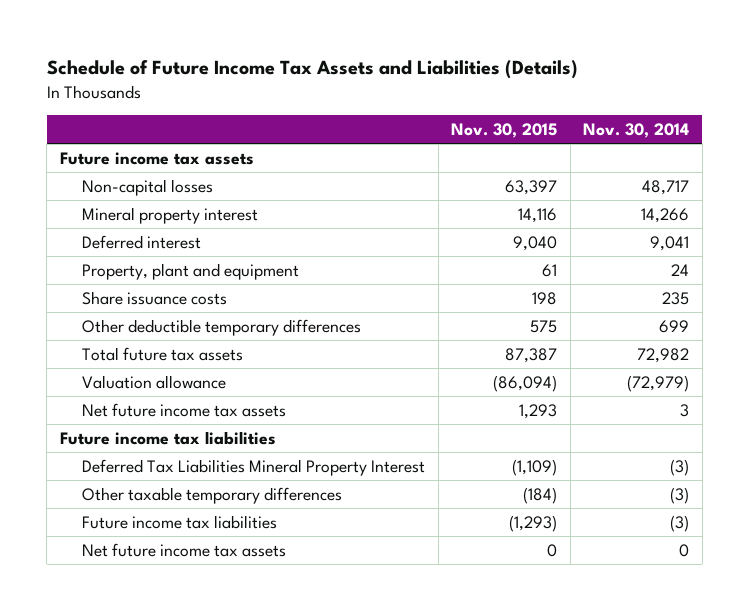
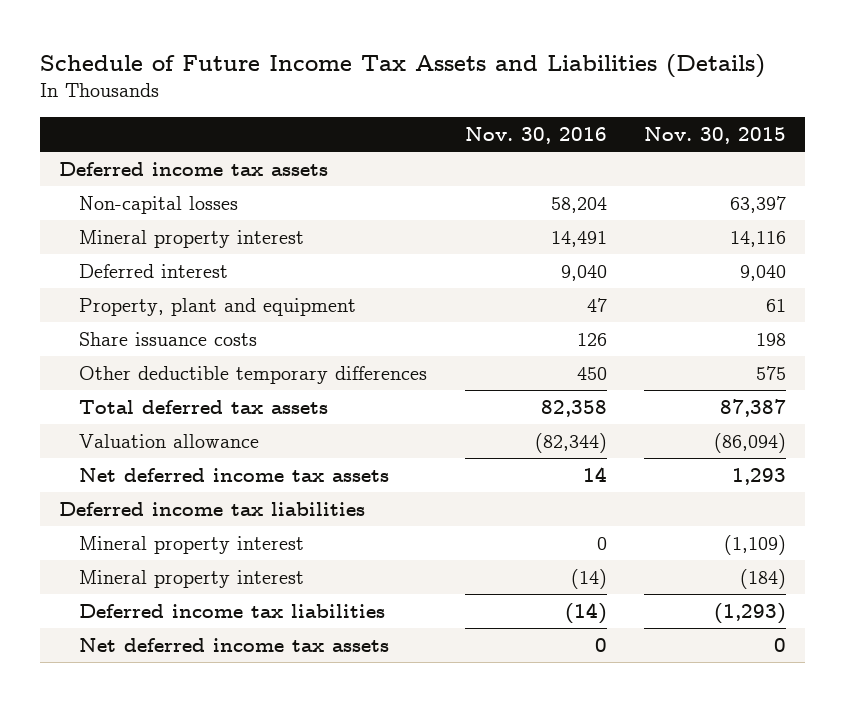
[583,122,690,138] Nov. 30, 2014 -> none
none -> [464,126,607,144] Nov. 30, 2016
[59,151,254,165] Future income tax assets -> [58,161,328,176] Deferred income tax assets
[82,346,244,361] Total future tax assets -> [78,399,328,414] Total deferred tax assets
[82,402,287,417] Net future income tax assets -> [78,467,389,482] Net deferred income tax assets
[59,430,276,445] Future income tax liabilities -> [58,501,365,516] Deferred income tax liabilities
[82,458,426,476] Deferred Tax Liabilities Mineral Property Interest -> [78,535,304,554] Mineral property interest
[82,486,343,504] Other taxable temporary differences -> [78,569,304,588] Mineral property interest
[82,514,278,529] Future income tax liabilities -> [78,603,385,618] Deferred income tax liabilities
[82,542,287,557] Net future income tax assets -> [78,637,389,652] Net deferred income tax assets

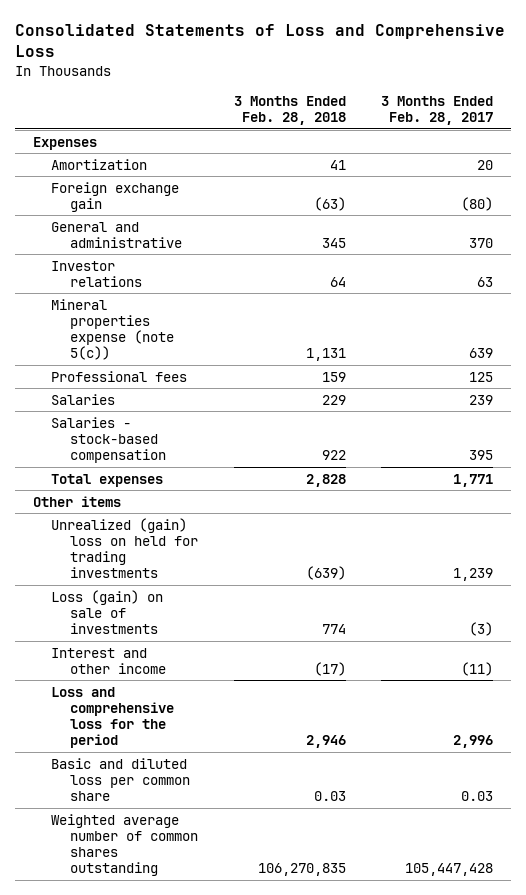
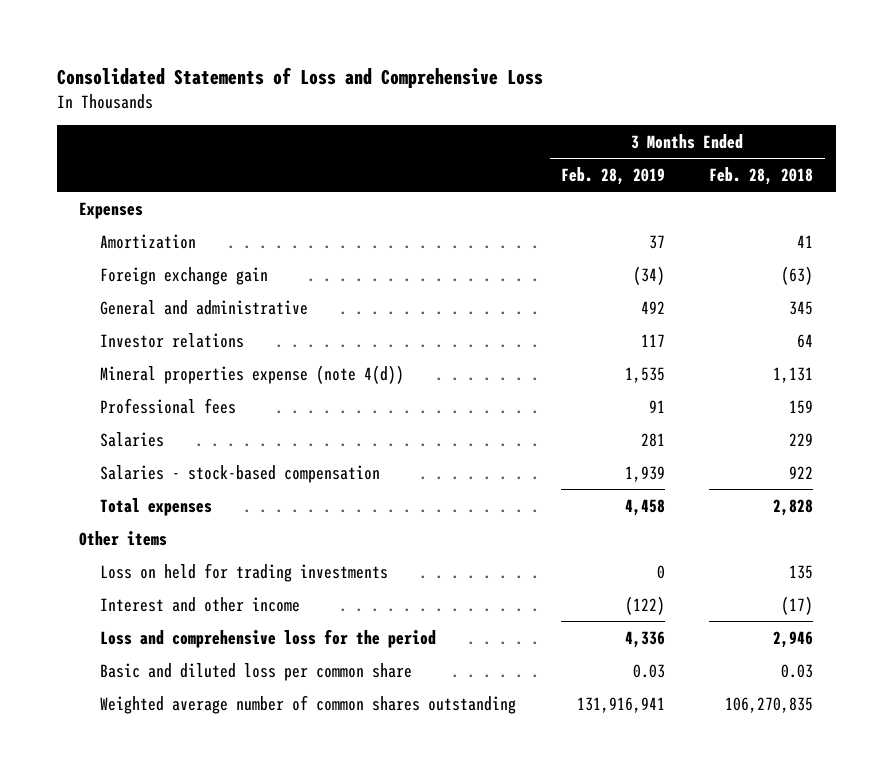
[381,96,494,126] 3 Months Ended Feb. 28, 2017 -> none
none -> [560,166,665,185] Feb. 28, 2019
[51,298,175,361] Mineral properties expense (note 5(c)) -> [100,364,405,384] Mineral properties expense (note 4(d))
[51,589,164,634] Loss (gain) on sale of investments -> none
[51,517,199,579] Unrealized (gain) loss on held for trading investments -> [100,562,389,582] Loss on held for trading investments
[305,566,346,581] (639) -> [789,564,814,579] 135

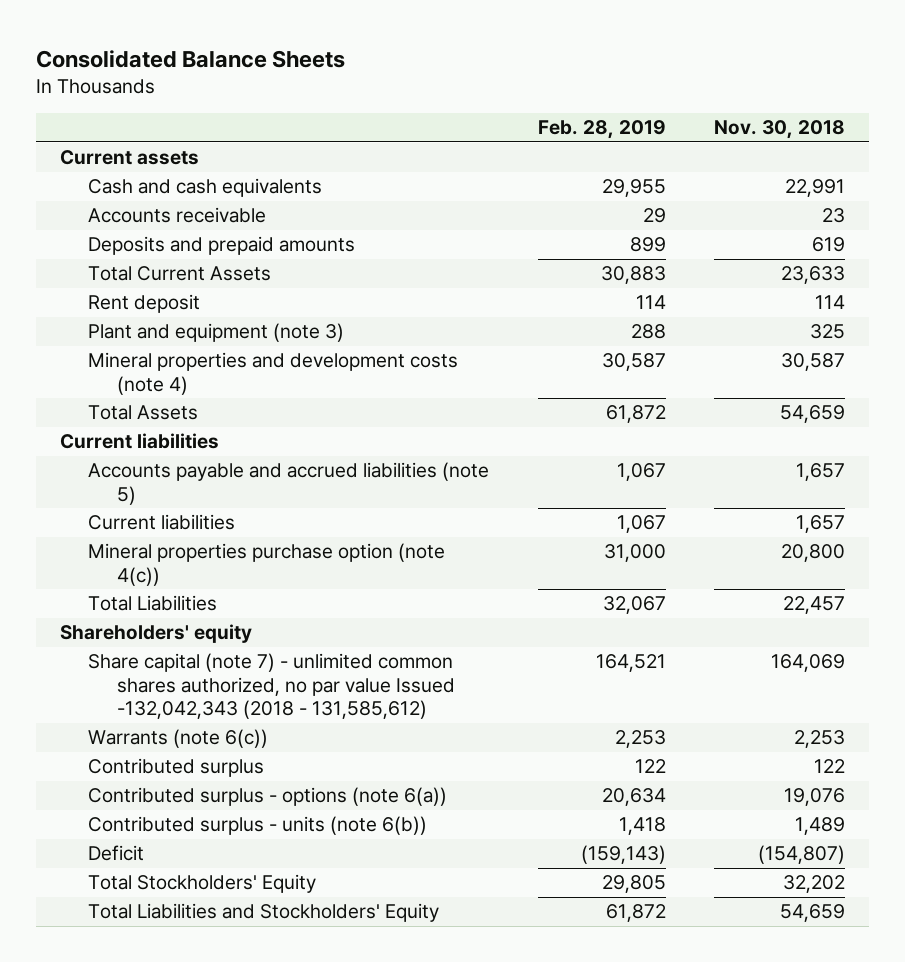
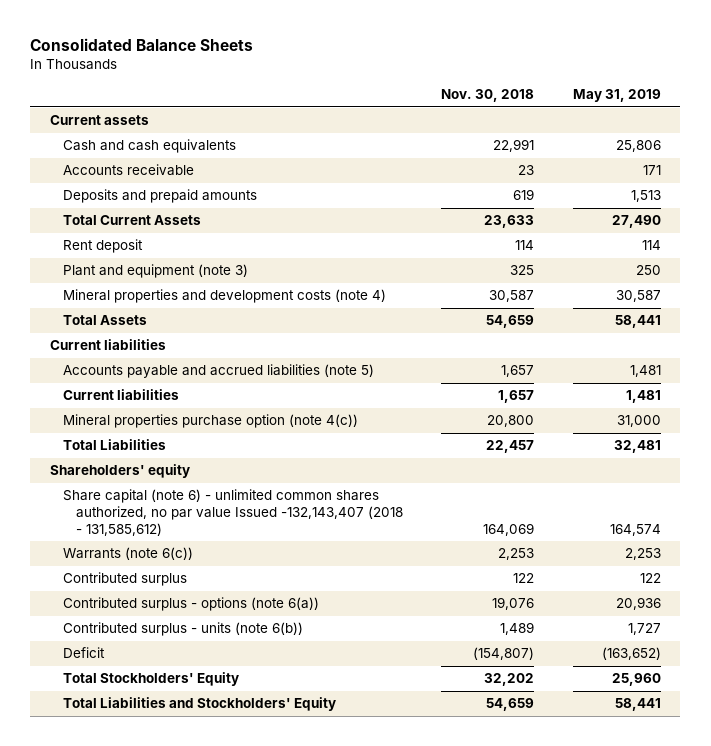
[537,120,666,140] Feb. 28, 2019 -> none
none -> [572,89,661,103] May 31, 2019
[88,653,455,720] Share capital (note 7) - unlimited common shares authorized, no par value Issued -132,042,343 (2018 - 131,585,612) -> [62,489,403,537] Share capital (note 6) - unlimited common shares authorized, no par value Issued -132,143,407 (2018 - 131,585,612)

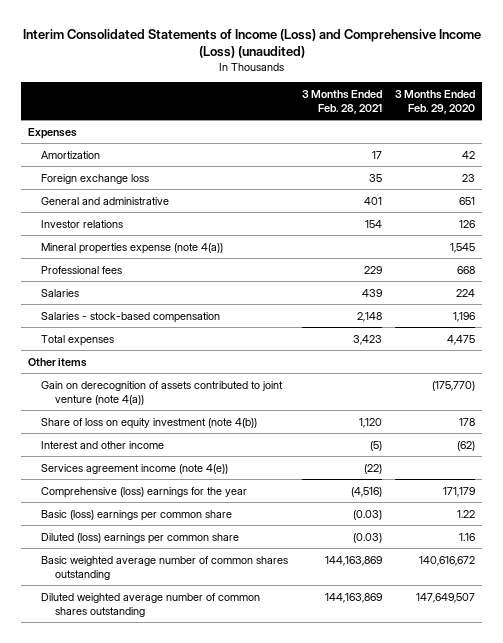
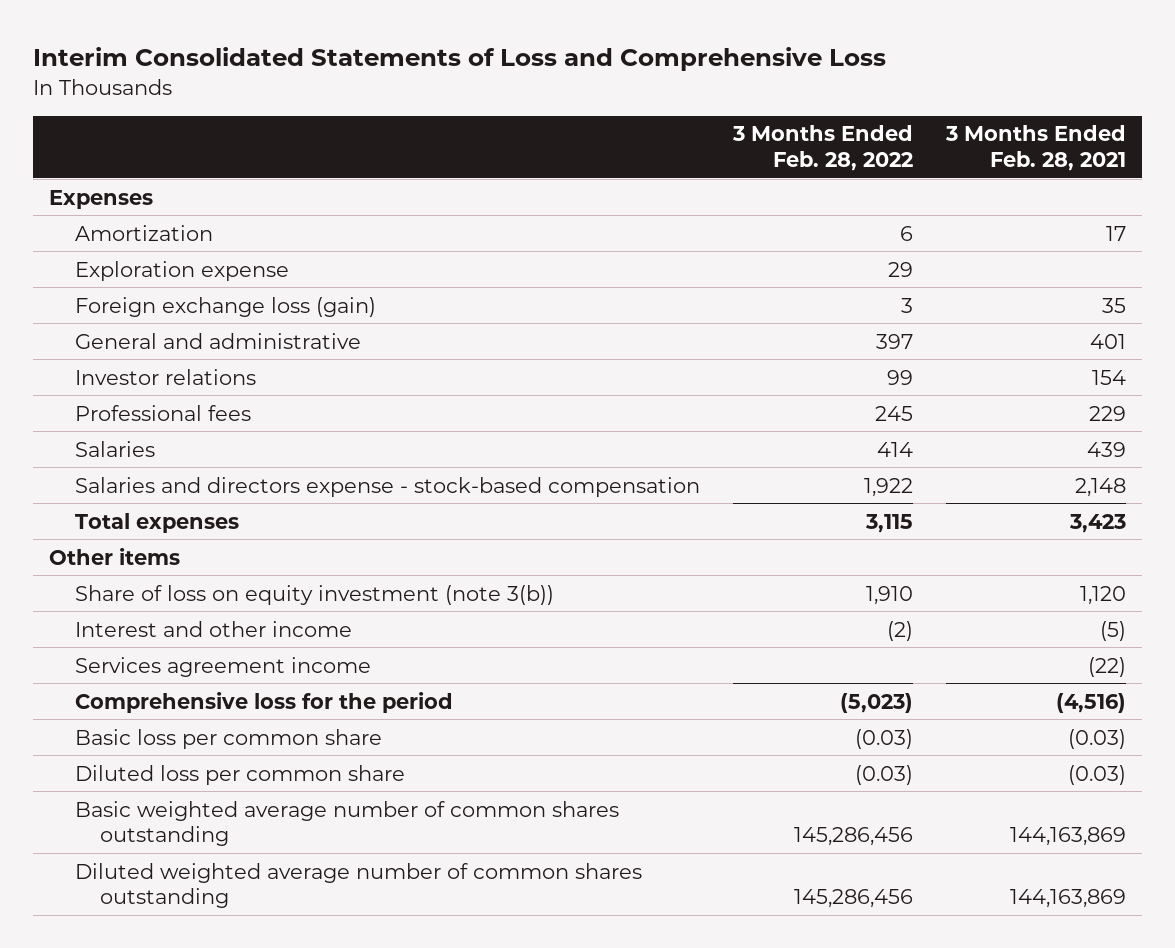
[22,28,481,58] Interim Consolidated Statements of Income (Loss) and Comprehensive Income (Loss) (unaudited) -> [32,46,886,71] Interim Consolidated Statements of Loss and Comprehensive Loss
[395,89,476,114] 3 Months Ended Feb. 29, 2020 -> none
none -> [731,125,913,172] 3 Months Ended Feb. 28, 2022
none -> [74,260,289,281] Exploration expense
[41,173,150,184] Foreign exchange loss -> [74,296,376,317] Foreign exchange loss (gain)
[41,242,224,254] Mineral properties expense (note 4(a)) -> none
[41,311,221,323] Salaries - stock-based compensation -> [74,476,700,497] Salaries and directors expense - stock-based compensation
[41,380,284,405] Gain on derecognition of assets contributed to joint venture (note 4(a)) -> none
[41,417,258,429] Share of loss on equity investment (note 4(b)) -> [74,584,554,605] Share of loss on equity investment (note 3(b))
[41,463,229,474] Services agreement income (note 4(e)) -> [74,656,371,677] Services agreement income
[41,486,248,498] Comprehensive (loss) earnings for the year -> [74,691,453,713] Comprehensive loss for the period
[41,509,233,521] Basic (loss) earnings per common share -> [74,728,382,749] Basic loss per common share
[41,532,240,544] Diluted (loss) earnings per common share -> [74,764,405,785] Diluted loss per common share

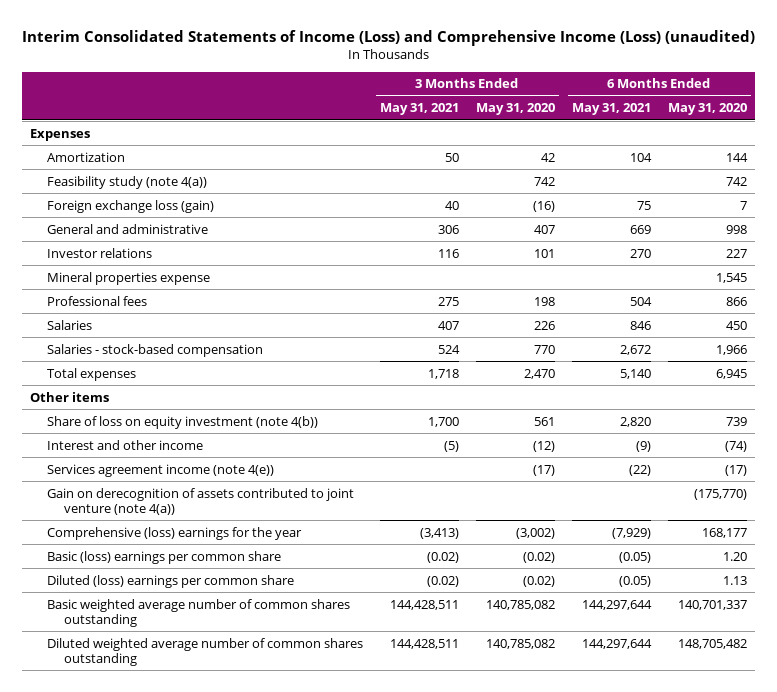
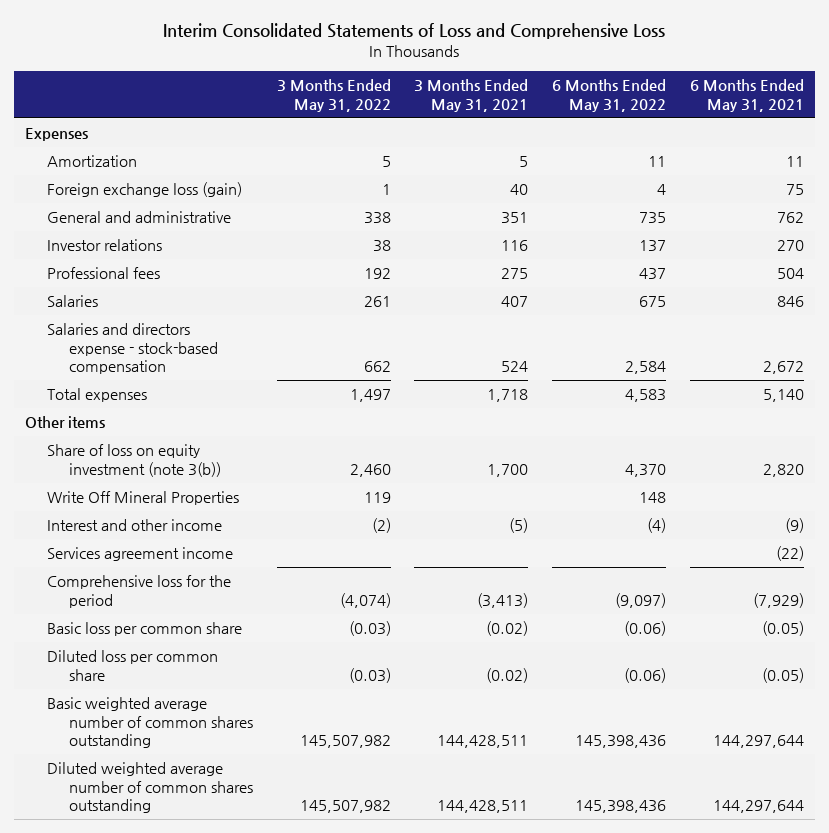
[21,29,755,46] Interim Consolidated Statements of Income (Loss) and Comprehensive Income (Loss) (unaudited) -> [163,23,666,40] Interim Consolidated Statements of Loss and Comprehensive Loss
[475,103,555,116] May 31, 2020 -> none
[667,103,747,116] May 31, 2020 -> none
none -> [276,79,391,112] 3 Months Ended May 31, 2022
none -> [552,79,667,112] 6 Months Ended May 31, 2022
[46,175,207,189] Feasibility study (note 4(a)) -> none
[444,152,459,162] 50 -> [519,156,529,168] 5
[629,152,652,162] 104 -> [785,156,804,168] 11
[437,224,459,234] 306 -> [501,212,529,225] 351
[629,224,651,234] 669 -> [776,212,804,224] 762
[46,271,210,285] Mineral properties expense -> none
[46,343,263,357] Salaries - stock-based compensation -> [47,323,219,375] Salaries and directors expense - stock-based compensation
[46,415,318,429] Share of loss on equity investment (note 4(b)) -> [47,444,222,477] Share of loss on equity investment (note 3(b))
none -> [47,491,240,506] Write Off Mineral Properties
[46,487,354,515] Gain on derecognition of assets contributed to joint venture (note 4(a)) -> none
[46,463,274,477] Services agreement income (note 4(e)) -> [47,547,234,562] Services agreement income
[46,526,302,540] Comprehensive (loss) earnings for the year -> [47,575,232,608] Comprehensive loss for the period
[46,550,281,564] Basic (loss) earnings per common share -> [47,622,243,637] Basic loss per common share
[46,574,294,588] Diluted (loss) earnings per common share -> [47,650,219,681] Diluted loss per common share

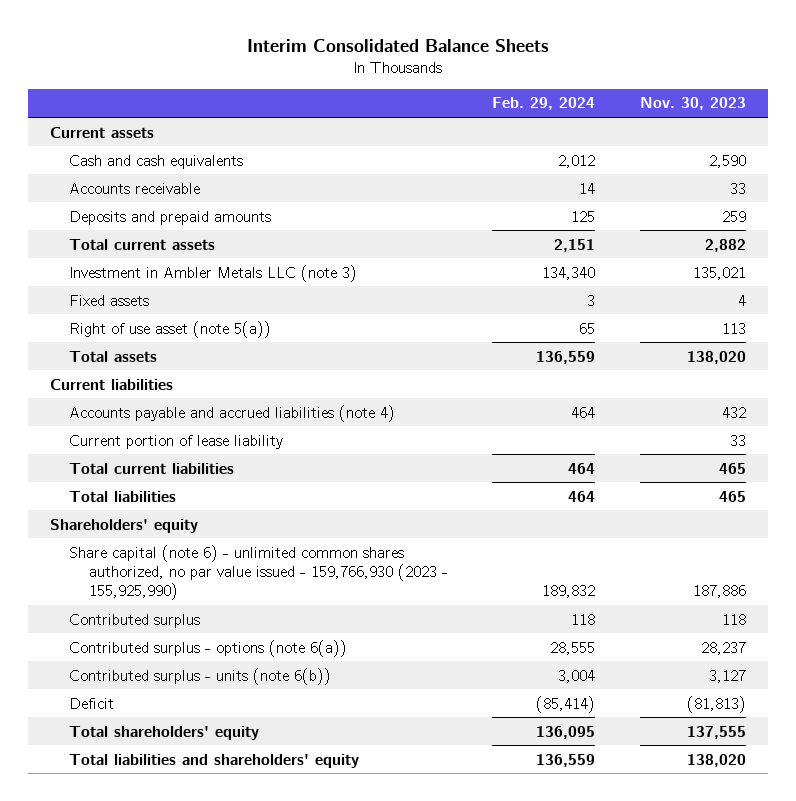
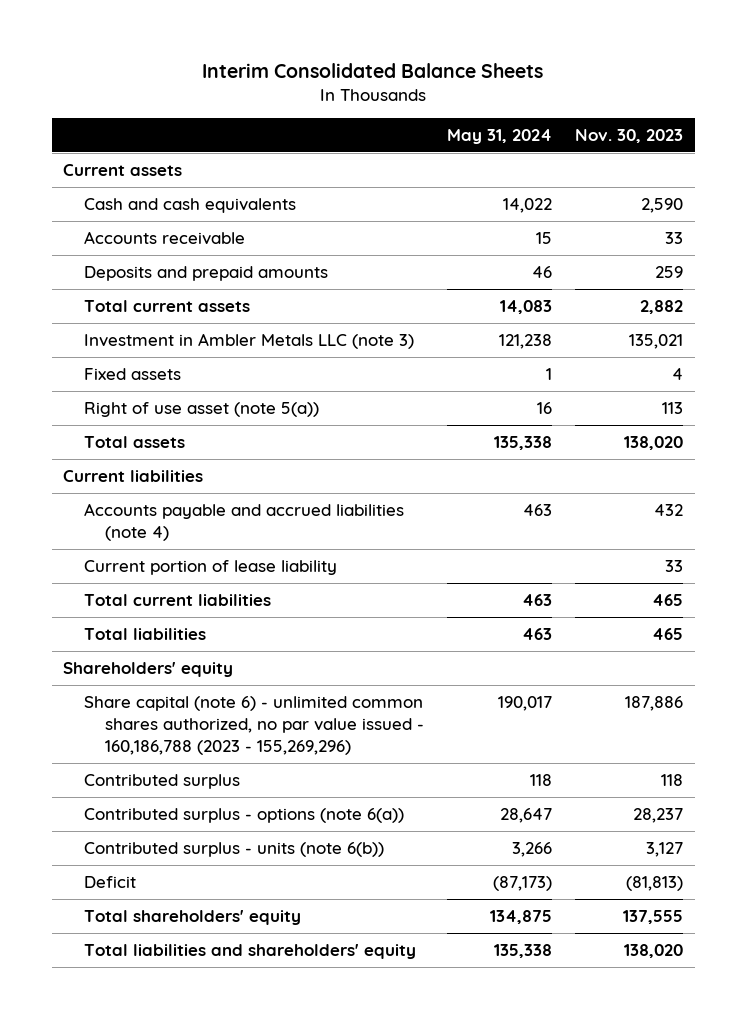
[492,97,596,111] Feb. 29, 2024 -> none
none -> [447,128,553,144] May 31, 2024
[69,544,448,601] Share capital (note 6) - unlimited common shares authorized, no par value issued - 159,766,930 (2023 - 155,925,990) -> [84,696,424,755] Share capital (note 6) - unlimited common shares authorized, no par value issued - 160,186,788 (2023 - 155,269,296)

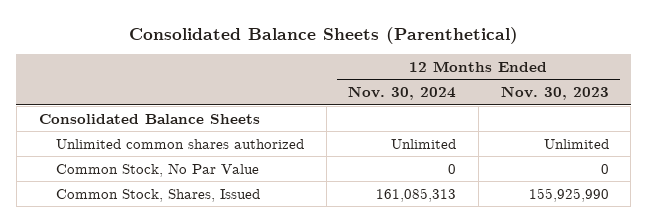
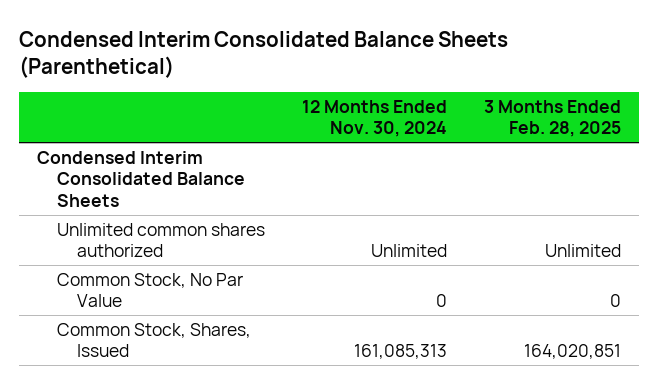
[128,26,518,44] Consolidated Balance Sheets (Parenthetical) -> [19,30,509,78] Condensed Interim Consolidated Balance Sheets (Parenthetical)
[500,86,609,101] Nov. 30, 2023 -> none
none -> [483,99,621,138] 3 Months Ended Feb. 28, 2025
[38,113,260,124] Consolidated Balance Sheets -> [37,150,246,208] Condensed Interim Consolidated Balance Sheets

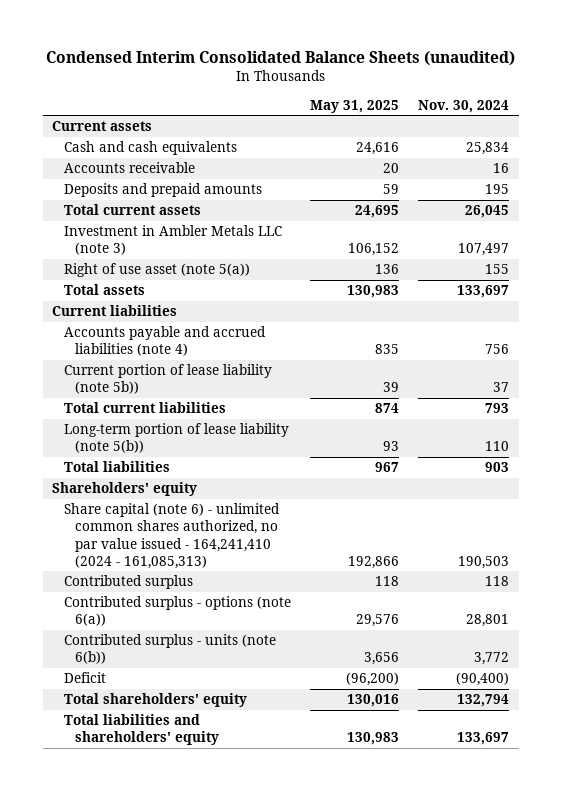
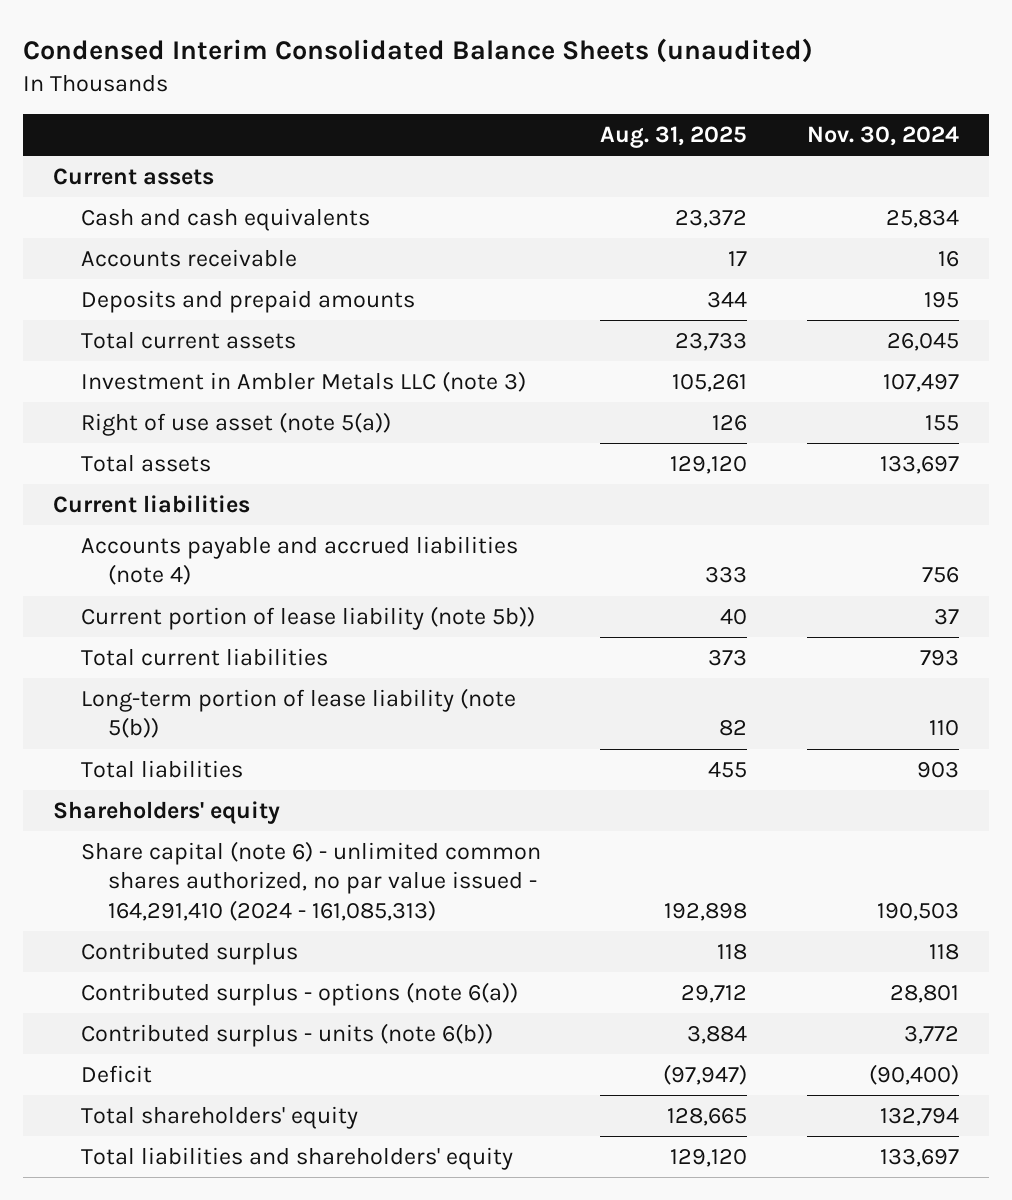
[310,99,400,113] May 31, 2025 -> none
none -> [600,125,748,148] Aug. 31, 2025
[63,503,280,569] Share capital (note 6) - unlimited common shares authorized, no par value issued - 164,241,410 (2024 - 161,085,313) -> [80,840,541,921] Share capital (note 6) - unlimited common shares authorized, no par value issued - 164,291,410 (2024 - 161,085,313)

